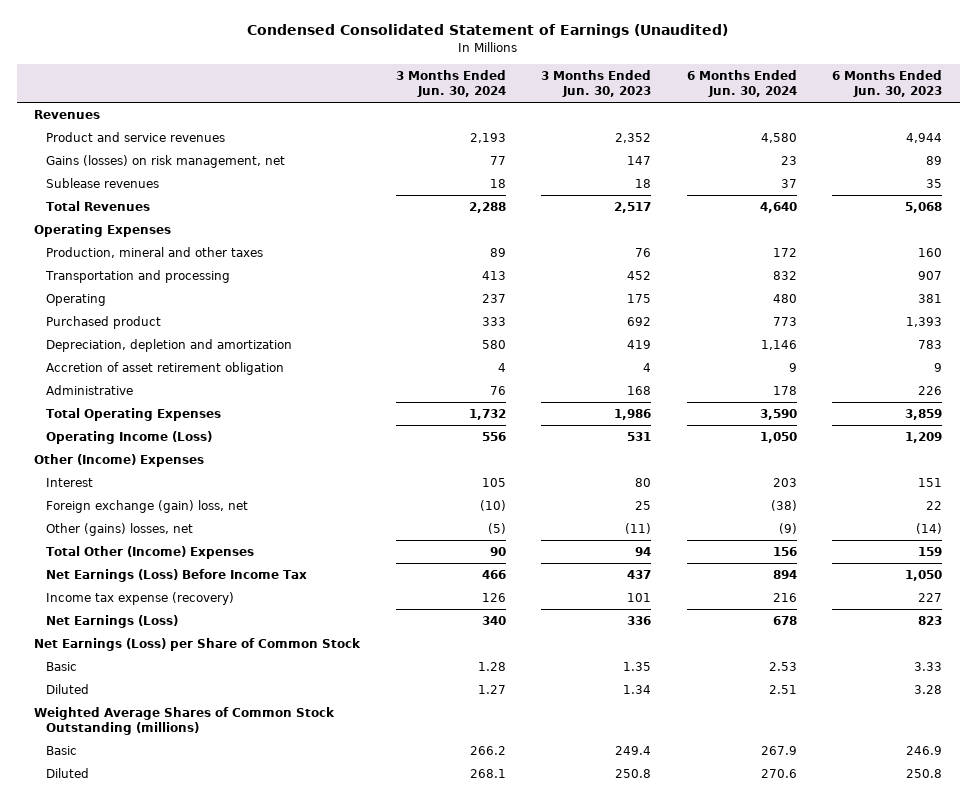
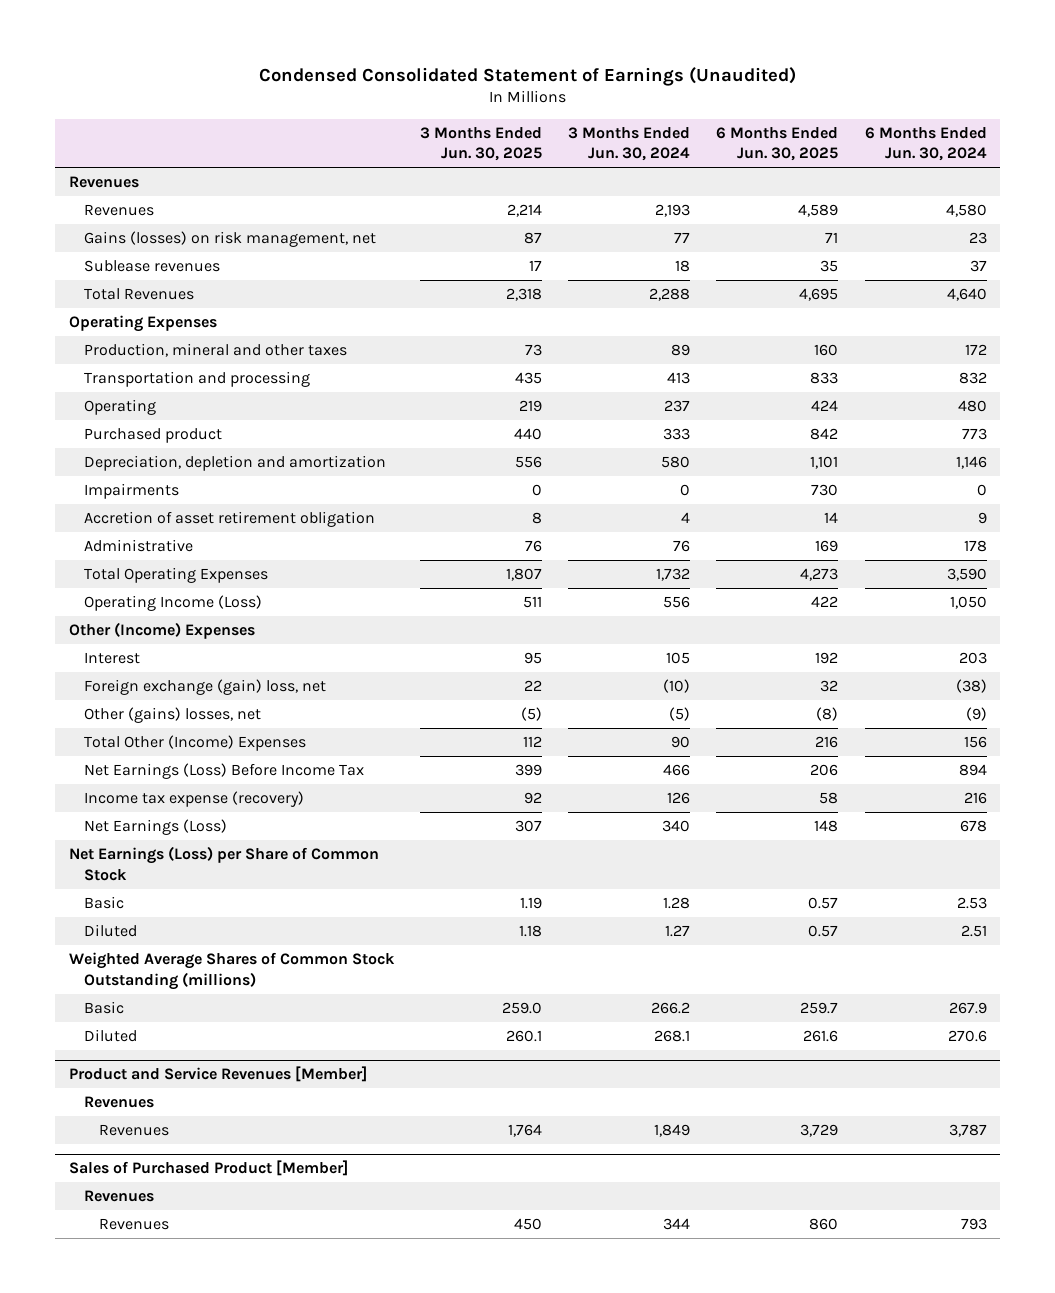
[541,69,652,98] 3 Months Ended Jun. 30, 2023 -> none
[832,69,943,98] 6 Months Ended Jun. 30, 2023 -> none
none -> [419,126,542,162] 3 Months Ended Jun. 30, 2025
none -> [716,126,839,162] 6 Months Ended Jun. 30, 2025
[45,131,225,142] Product and service revenues -> [84,204,155,217] Revenues
none -> [84,483,180,500] Impairments
none -> [68,1066,367,1083] Product and Service Revenues [Member]
none -> [84,1096,155,1109] Revenues
none -> [99,1124,170,1137] Revenues
none -> [68,1160,348,1177] Sales of Purchased Product [Member]
none -> [84,1190,155,1203] Revenues
none -> [99,1218,170,1231] Revenues

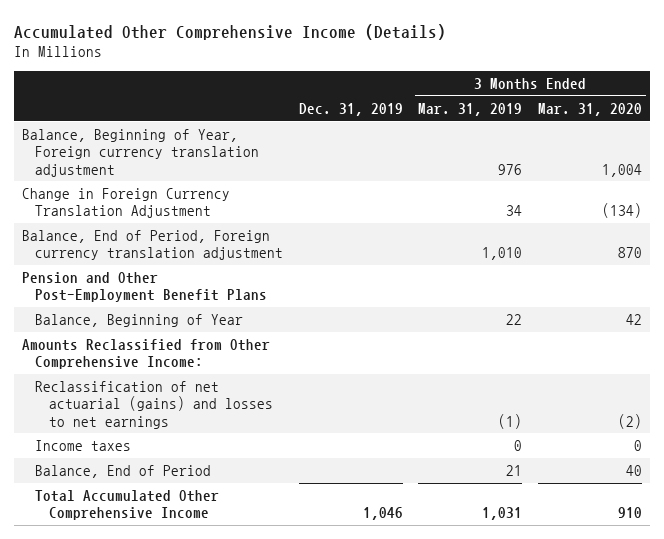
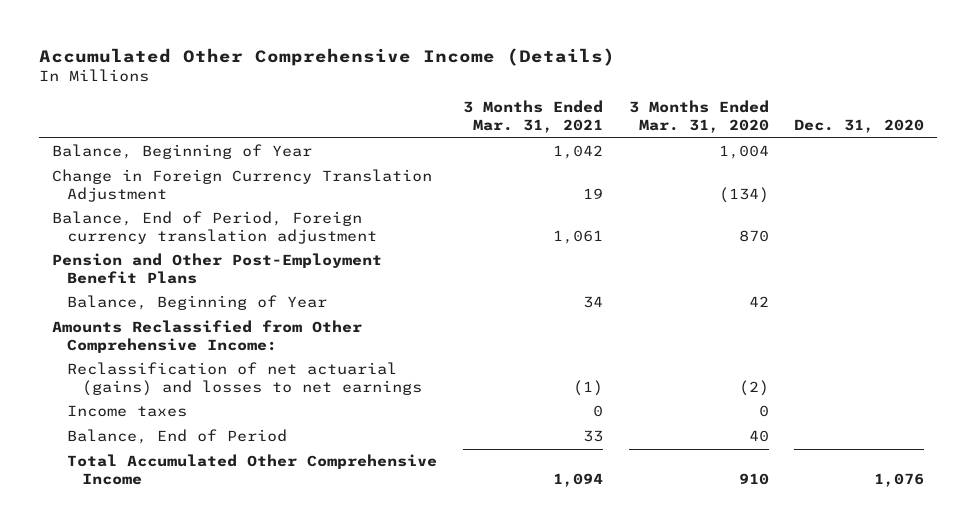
[298,102,403,116] Dec. 31, 2019 -> none
[418,102,523,116] Mar. 31, 2019 -> none
none -> [463,100,604,134] 3 Months Ended Mar. 31, 2021
none -> [794,119,925,134] Dec. 31, 2020
[21,129,260,177] Balance, Beginning of Year, Foreign currency translation adjustment -> [52,144,313,160] Balance, Beginning of Year

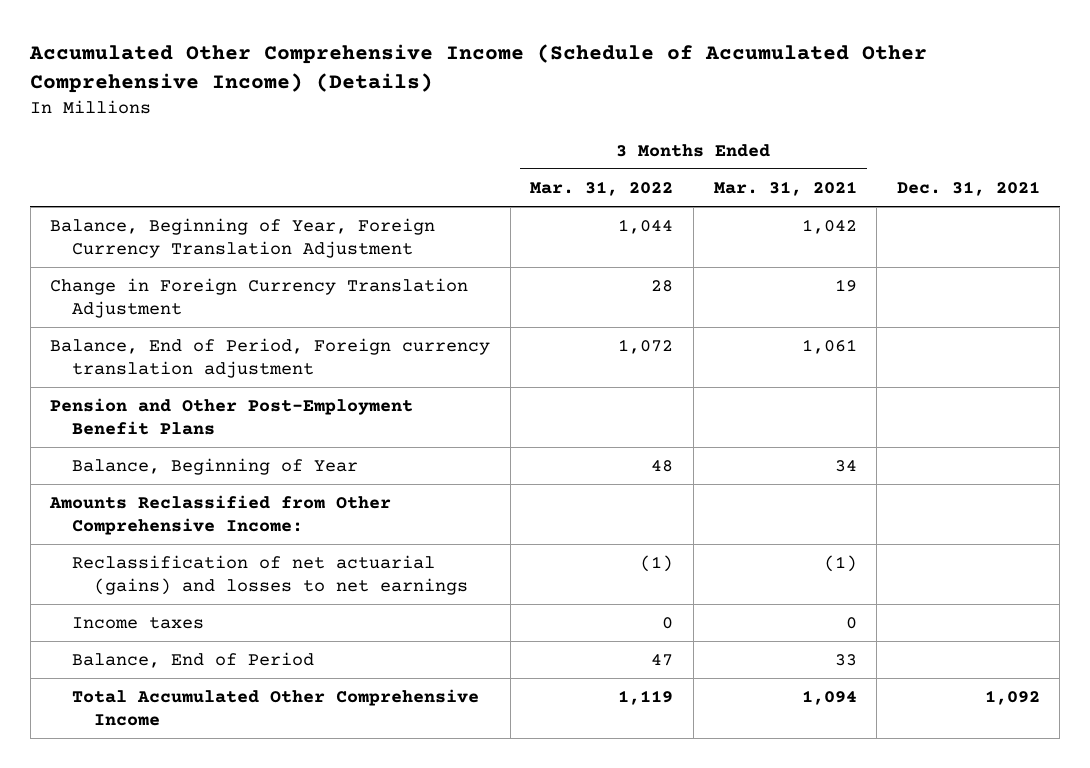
[39,47,616,66] Accumulated Other Comprehensive Income (Details) -> [29,44,928,93] Accumulated Other Comprehensive Income (Schedule of Accumulated Other Comprehensive Income) (Details)
[628,100,769,134] 3 Months Ended Mar. 31, 2020 -> none
[794,119,925,134] Dec. 31, 2020 -> none
none -> [530,180,674,196] Mar. 31, 2022
none -> [896,180,1040,196] Dec. 31, 2021
[52,144,313,160] Balance, Beginning of Year -> [50,217,436,258] Balance, Beginning of Year, Foreign Currency Translation Adjustment

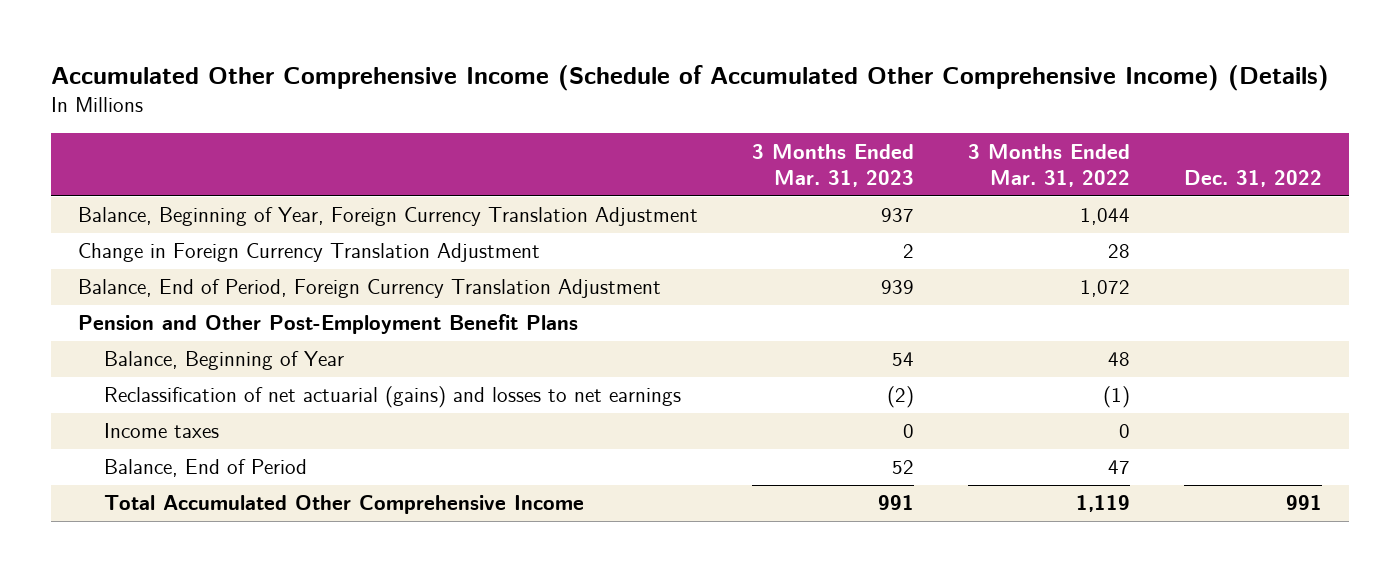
[713,180,857,196] Mar. 31, 2021 -> none
[896,180,1040,196] Dec. 31, 2021 -> none
none -> [751,143,914,188] 3 Months Ended Mar. 31, 2023
none -> [1183,170,1322,188] Dec. 31, 2022
[50,337,491,378] Balance, End of Period, Foreign currency translation adjustment -> [77,279,661,299] Balance, End of Period, Foreign Currency Translation Adjustment
[49,494,392,535] Amounts Reclassified from Other Comprehensive Income: -> none

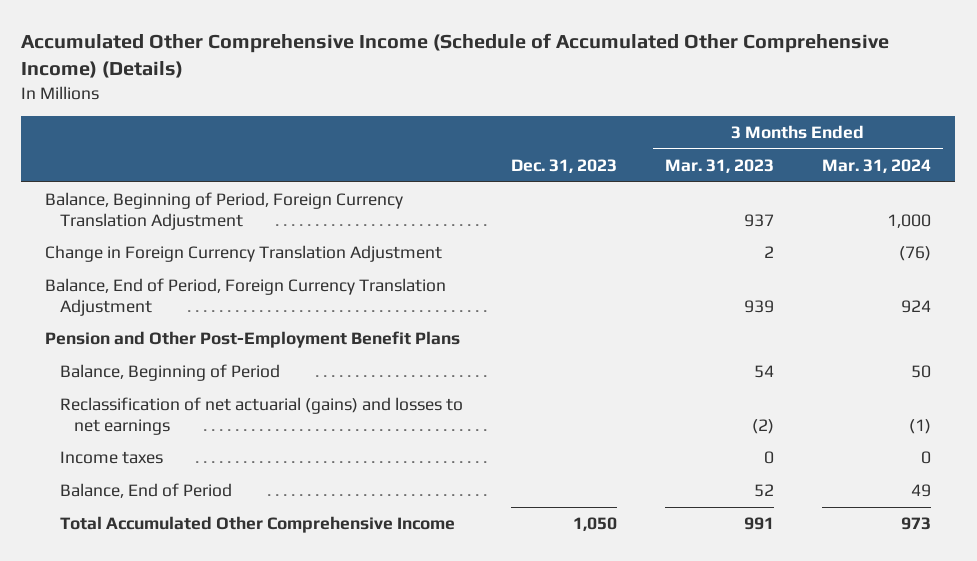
[967,143,1130,188] 3 Months Ended Mar. 31, 2022 -> none
[1183,170,1322,188] Dec. 31, 2022 -> none
none -> [510,158,617,173] Dec. 31, 2023
none -> [822,158,932,173] Mar. 31, 2024
[77,207,698,227] Balance, Beginning of Year, Foreign Currency Translation Adjustment -> [45,191,404,230] Balance, Beginning of Period, Foreign Currency Translation Adjustment
[104,351,345,371] Balance, Beginning of Year -> [59,363,280,381] Balance, Beginning of Period

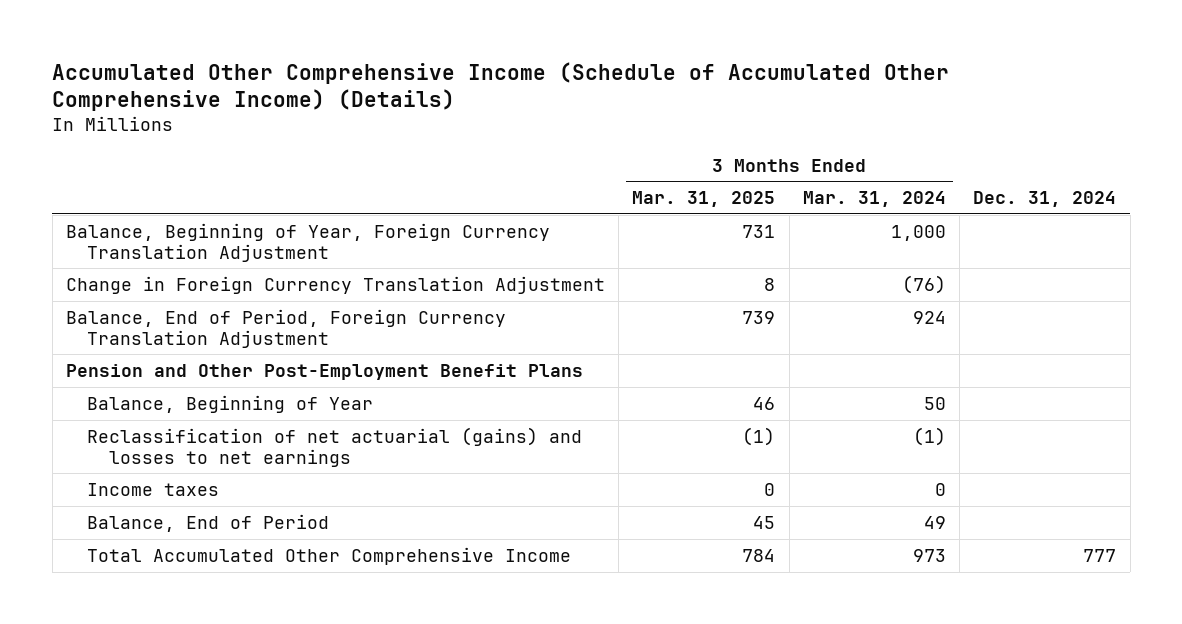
[510,158,617,173] Dec. 31, 2023 -> none
[665,158,775,173] Mar. 31, 2023 -> none
none -> [632,191,776,208] Mar. 31, 2025
none -> [973,191,1117,208] Dec. 31, 2024
[45,191,404,230] Balance, Beginning of Period, Foreign Currency Translation Adjustment -> [65,222,550,262] Balance, Beginning of Year, Foreign Currency Translation Adjustment
[59,363,280,381] Balance, Beginning of Period -> [87,394,374,413] Balance, Beginning of Year

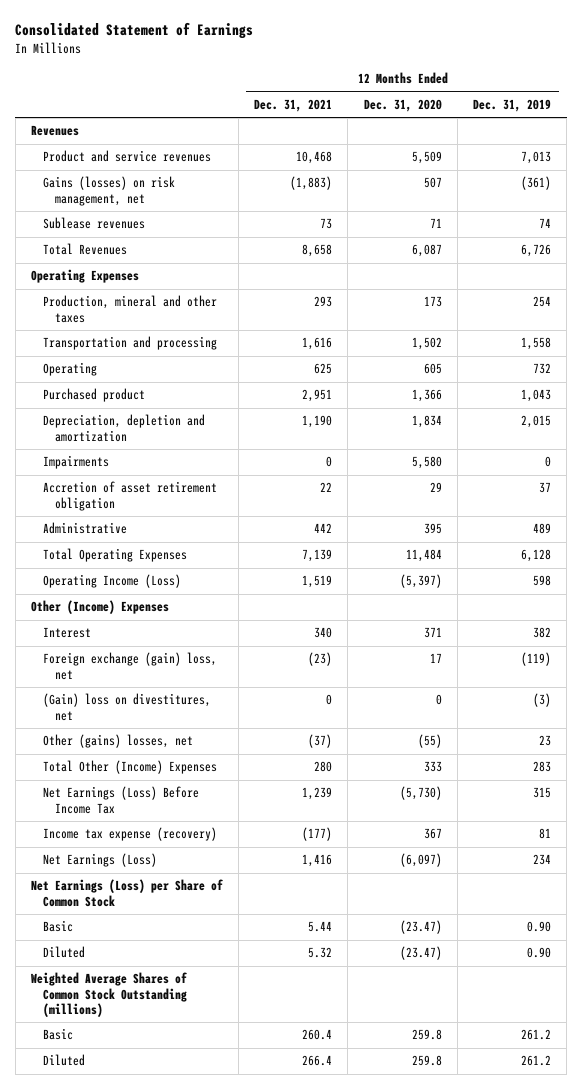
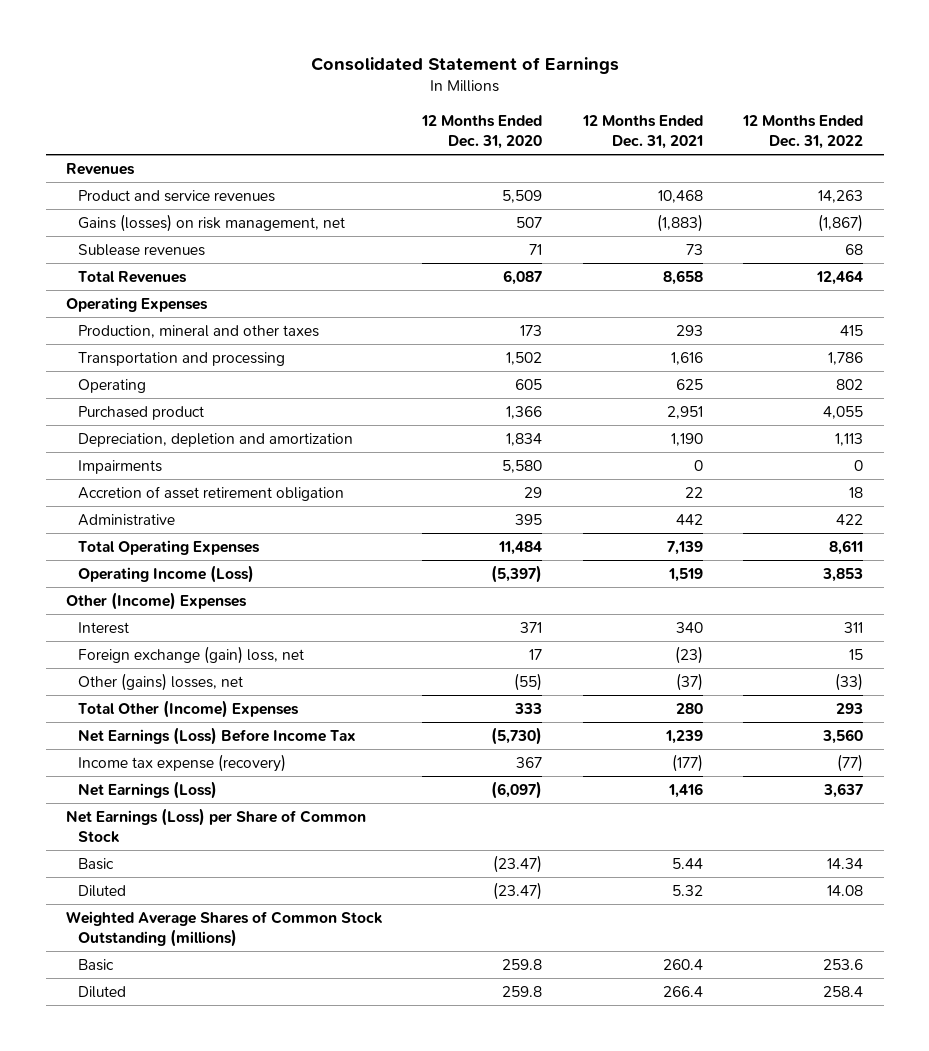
[473,98,552,112] Dec. 31, 2019 -> none
none -> [742,114,864,150] 12 Months Ended Dec. 31, 2022
[42,693,211,721] (Gain) loss on divestitures, net -> none

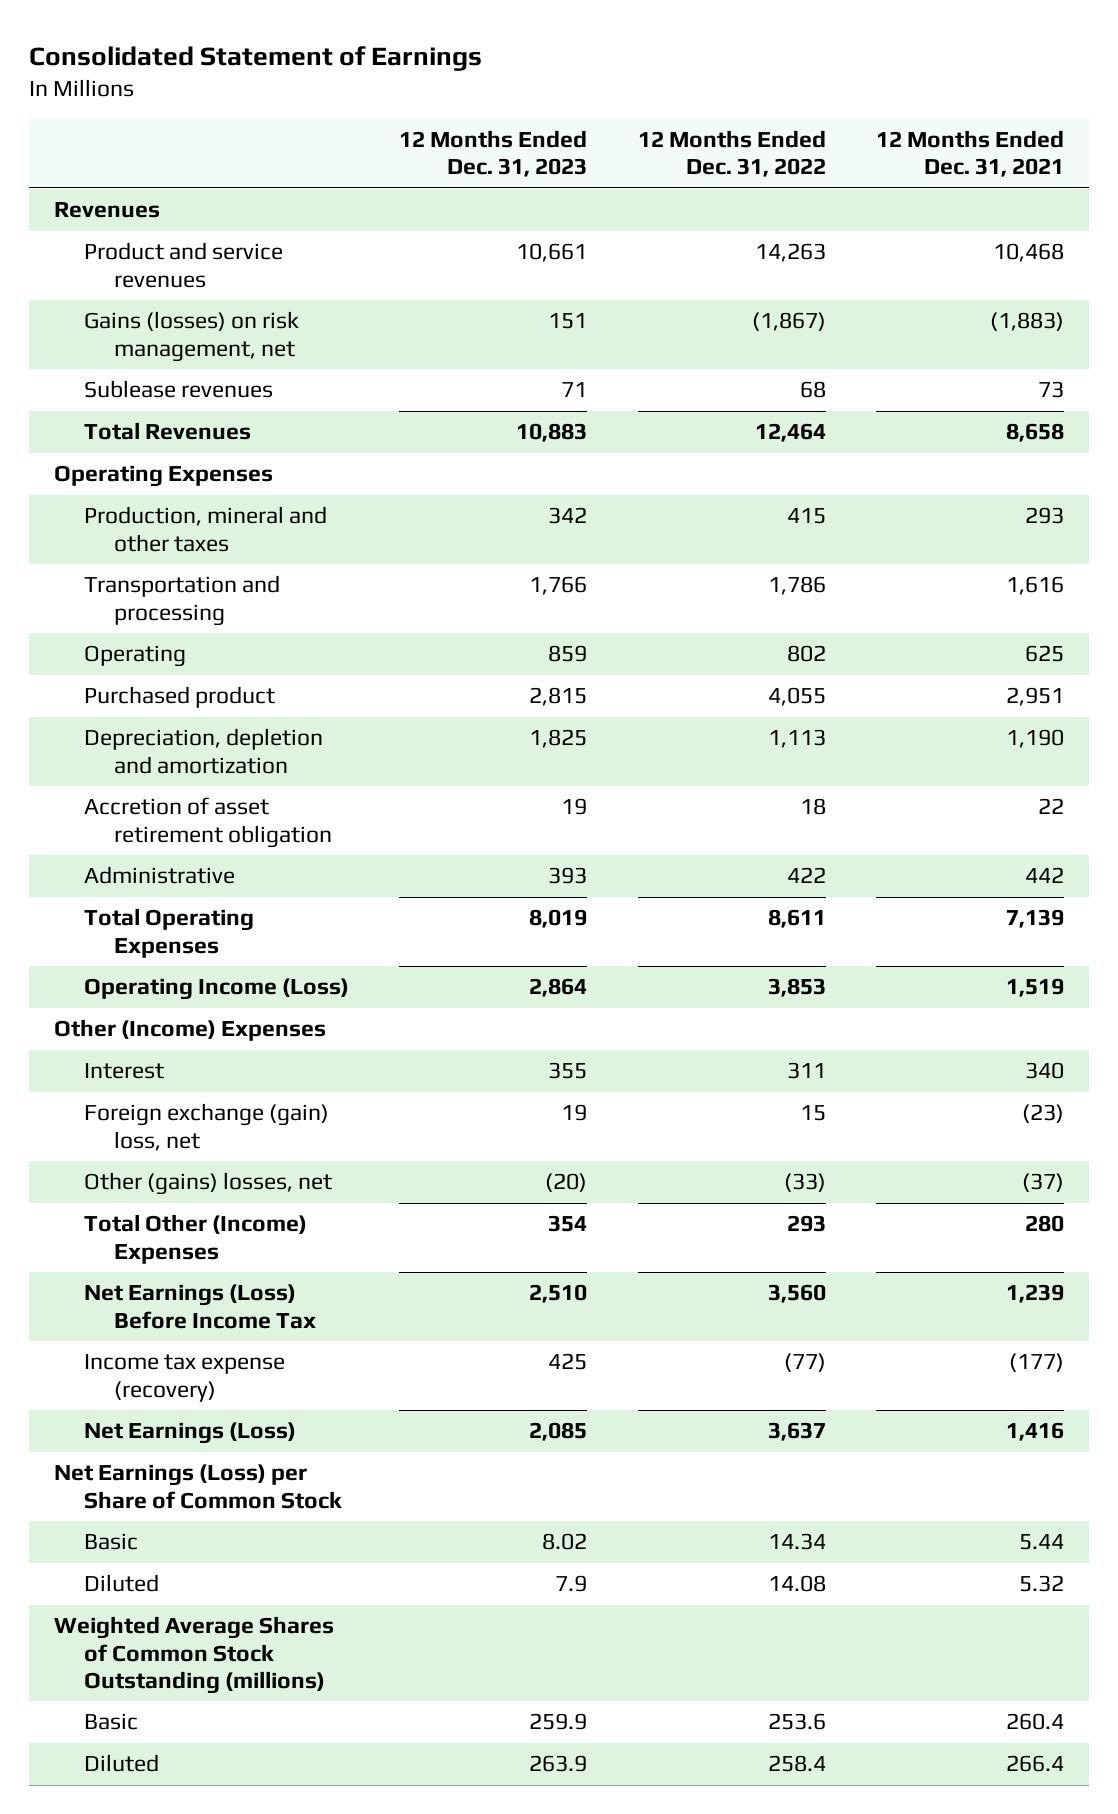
[421,114,543,150] 12 Months Ended Dec. 31, 2020 -> none
none -> [399,129,588,178] 12 Months Ended Dec. 31, 2023
[78,459,163,474] Impairments -> none

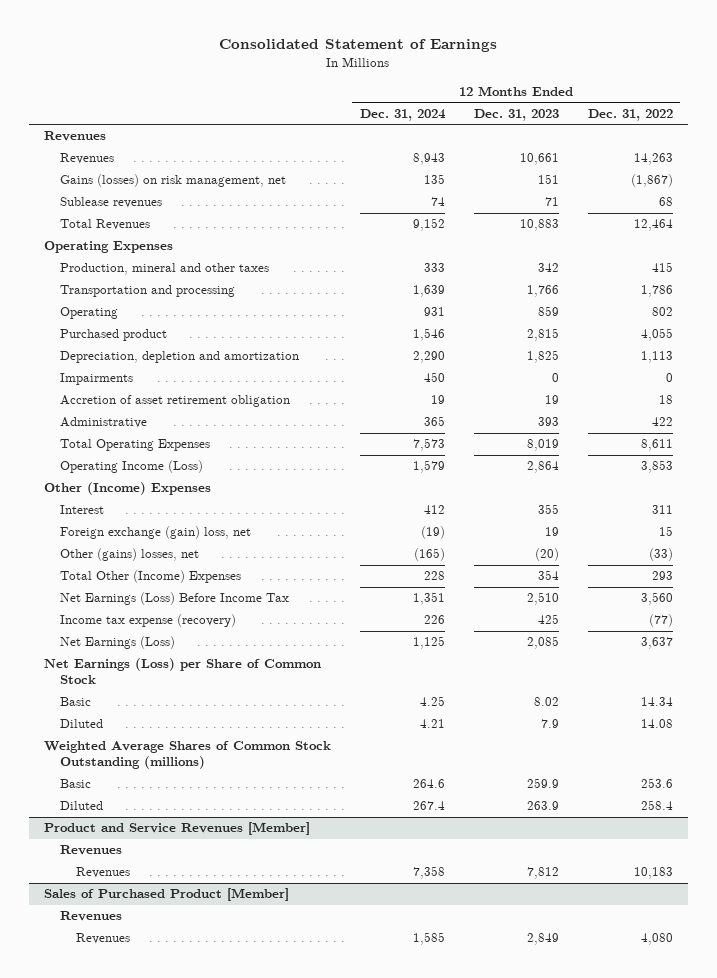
[875,129,1064,178] 12 Months Ended Dec. 31, 2021 -> none
none -> [359,108,446,121] Dec. 31, 2024
[83,242,283,288] Product and service revenues -> [59,153,114,165] Revenues
none -> [59,373,133,386] Impairments
none -> [43,822,310,836] Product and Service Revenues [Member]
none -> [59,845,122,856] Revenues
none -> [76,867,131,879] Revenues
none -> [43,888,289,902] Sales of Purchased Product [Member]
none -> [59,911,122,922] Revenues
none -> [76,933,131,945] Revenues

